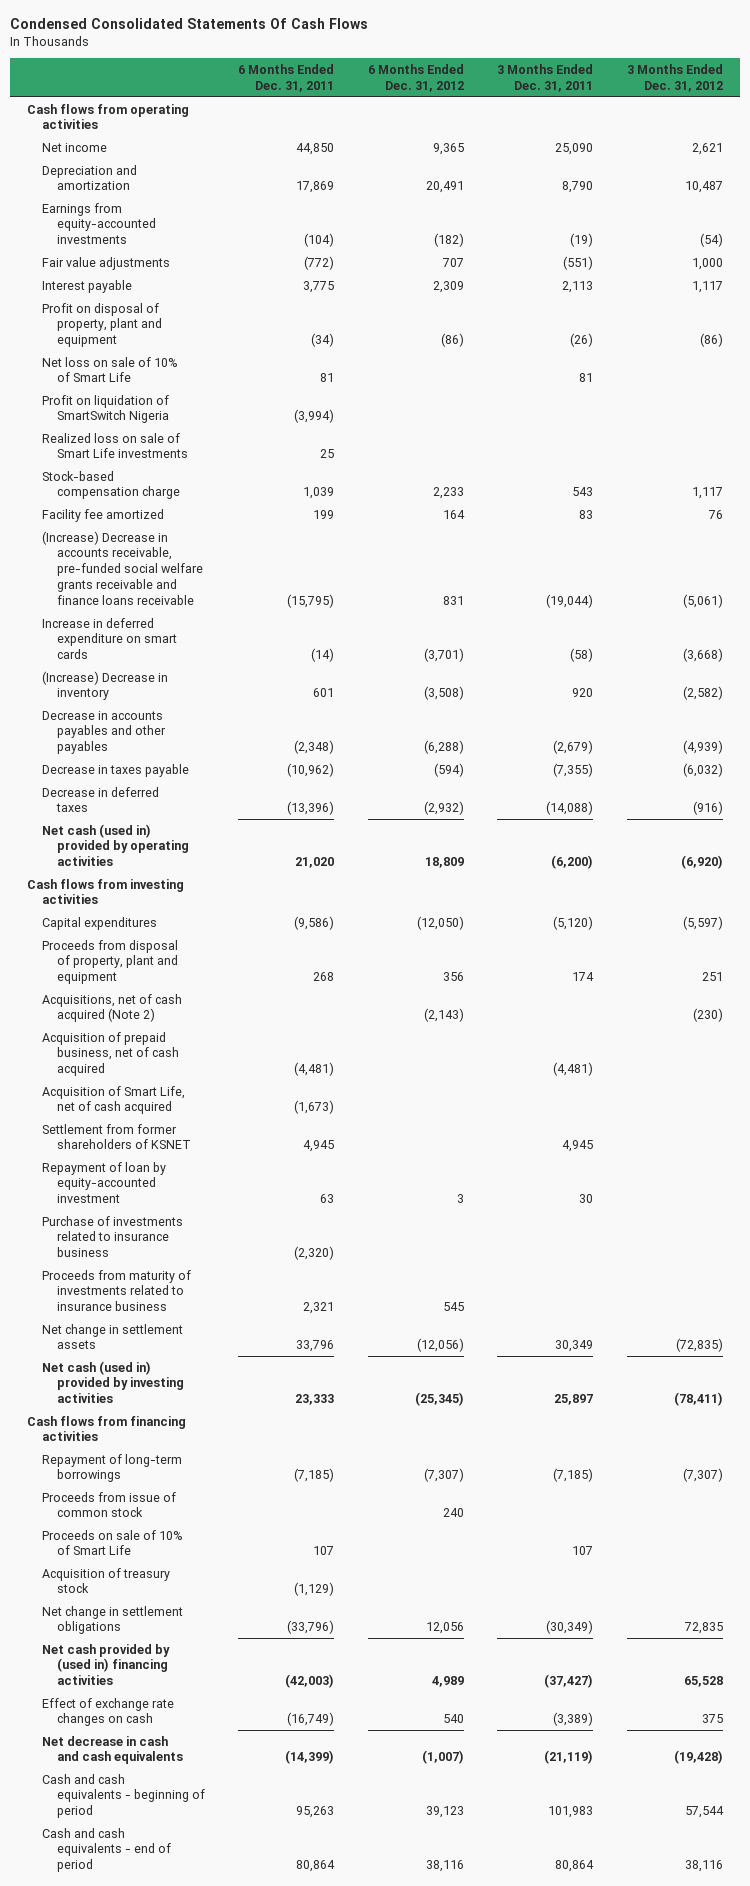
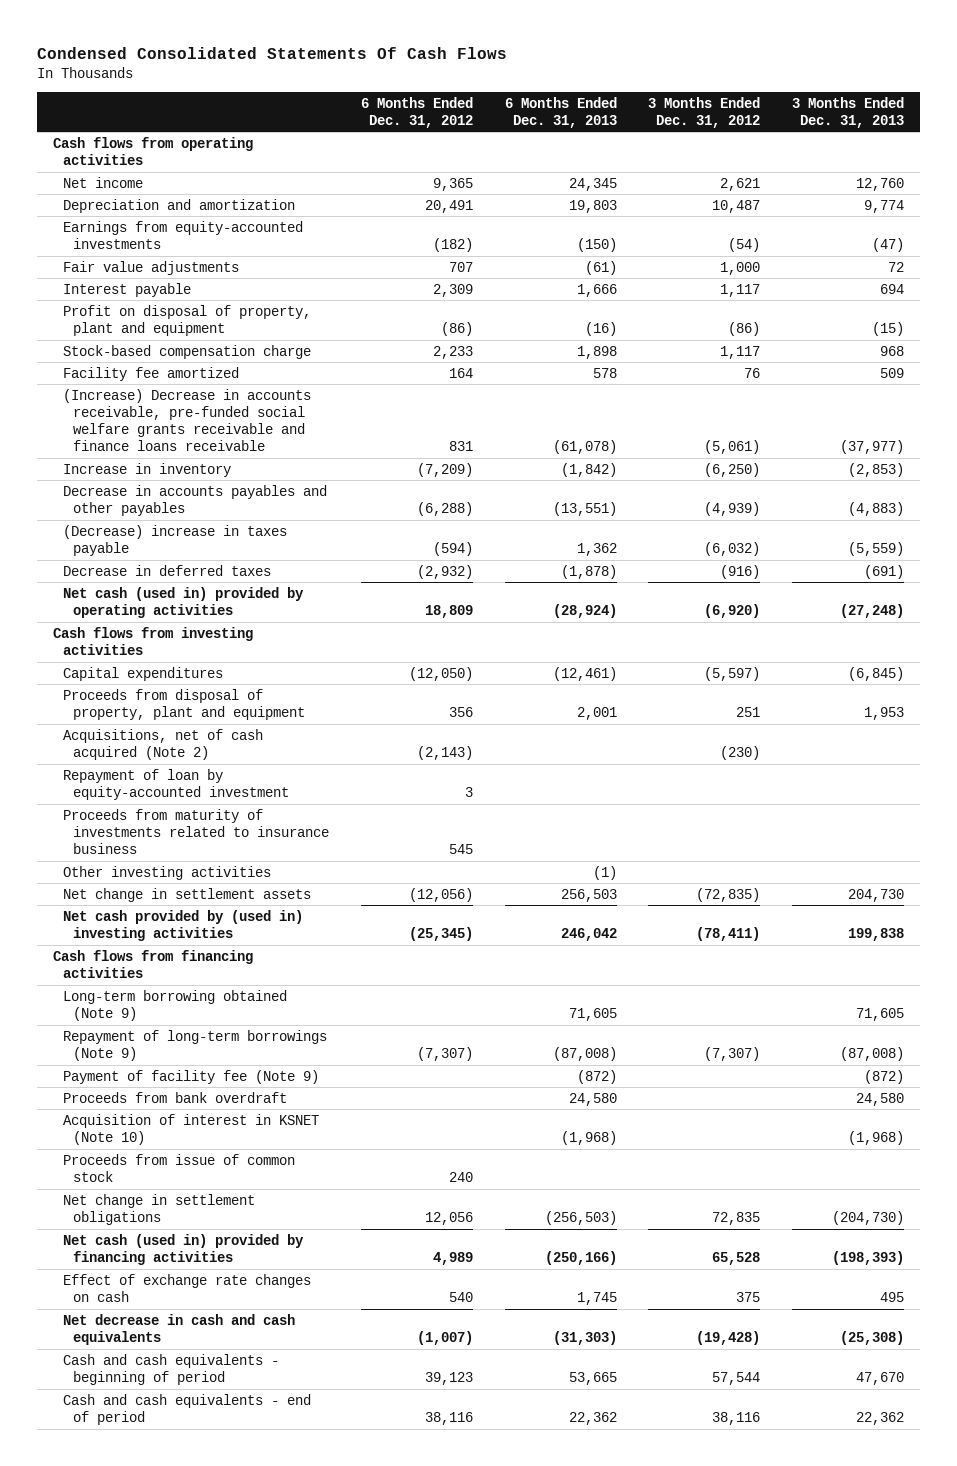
[238,64,335,92] 6 Months Ended Dec. 31, 2011 -> none
[497,64,594,92] 3 Months Ended Dec. 31, 2011 -> none
none -> [504,96,617,128] 6 Months Ended Dec. 31, 2013
none -> [791,96,904,128] 3 Months Ended Dec. 31, 2013
[41,356,178,383] Net loss on sale of 10% of Smart Life -> none
[41,394,169,424] Profit on liquidation of SmartSwitch Nigeria -> none
[41,432,188,459] Realized loss on sale of Smart Life investments -> none
[41,617,177,660] Increase in deferred expenditure on smart cards -> none
[41,670,168,701] (Increase) Decrease in inventory -> [62,462,231,477] Increase in inventory
[423,686,464,701] (3,508) -> [416,462,473,477] (7,209)
[682,686,723,701] (2,582) -> [704,462,761,477] (6,250)
[41,763,189,777] Decrease in taxes payable -> [62,524,287,556] (Decrease) increase in taxes payable
[41,1031,179,1077] Acquisition of prepaid business, net of cash acquired -> none
[41,1085,185,1115] Acquisition of Smart Life, net of cash acquired -> none
[41,1123,191,1150] Settlement from former shareholders of KSNET -> none
[41,1215,183,1258] Purchase of investments related to insurance business -> none
none -> [62,865,271,880] Other investing activities
[41,1360,184,1404] Net cash (used in) provided by investing activities -> [62,909,303,941] Net cash provided by (used in) investing activities
none -> [62,989,287,1021] Long-term borrowing obtained (Note 9)
[41,1453,182,1483] Repayment of long-term borrowings -> [62,1029,327,1061] Repayment of long-term borrowings (Note 9)
none -> [62,1069,319,1084] Payment of facility fee (Note 9)
none -> [62,1091,287,1103] Proceeds from bank overdraft
none -> [62,1113,319,1145] Acquisition of interest in KSNET (Note 10)
[41,1529,183,1556] Proceeds on sale of 10% of Smart Life -> none
[41,1567,170,1594] Acquisition of treasury stock -> none
[41,1643,170,1686] Net cash provided by (used in) financing activities -> [62,1233,304,1265] Net cash (used in) provided by financing activities

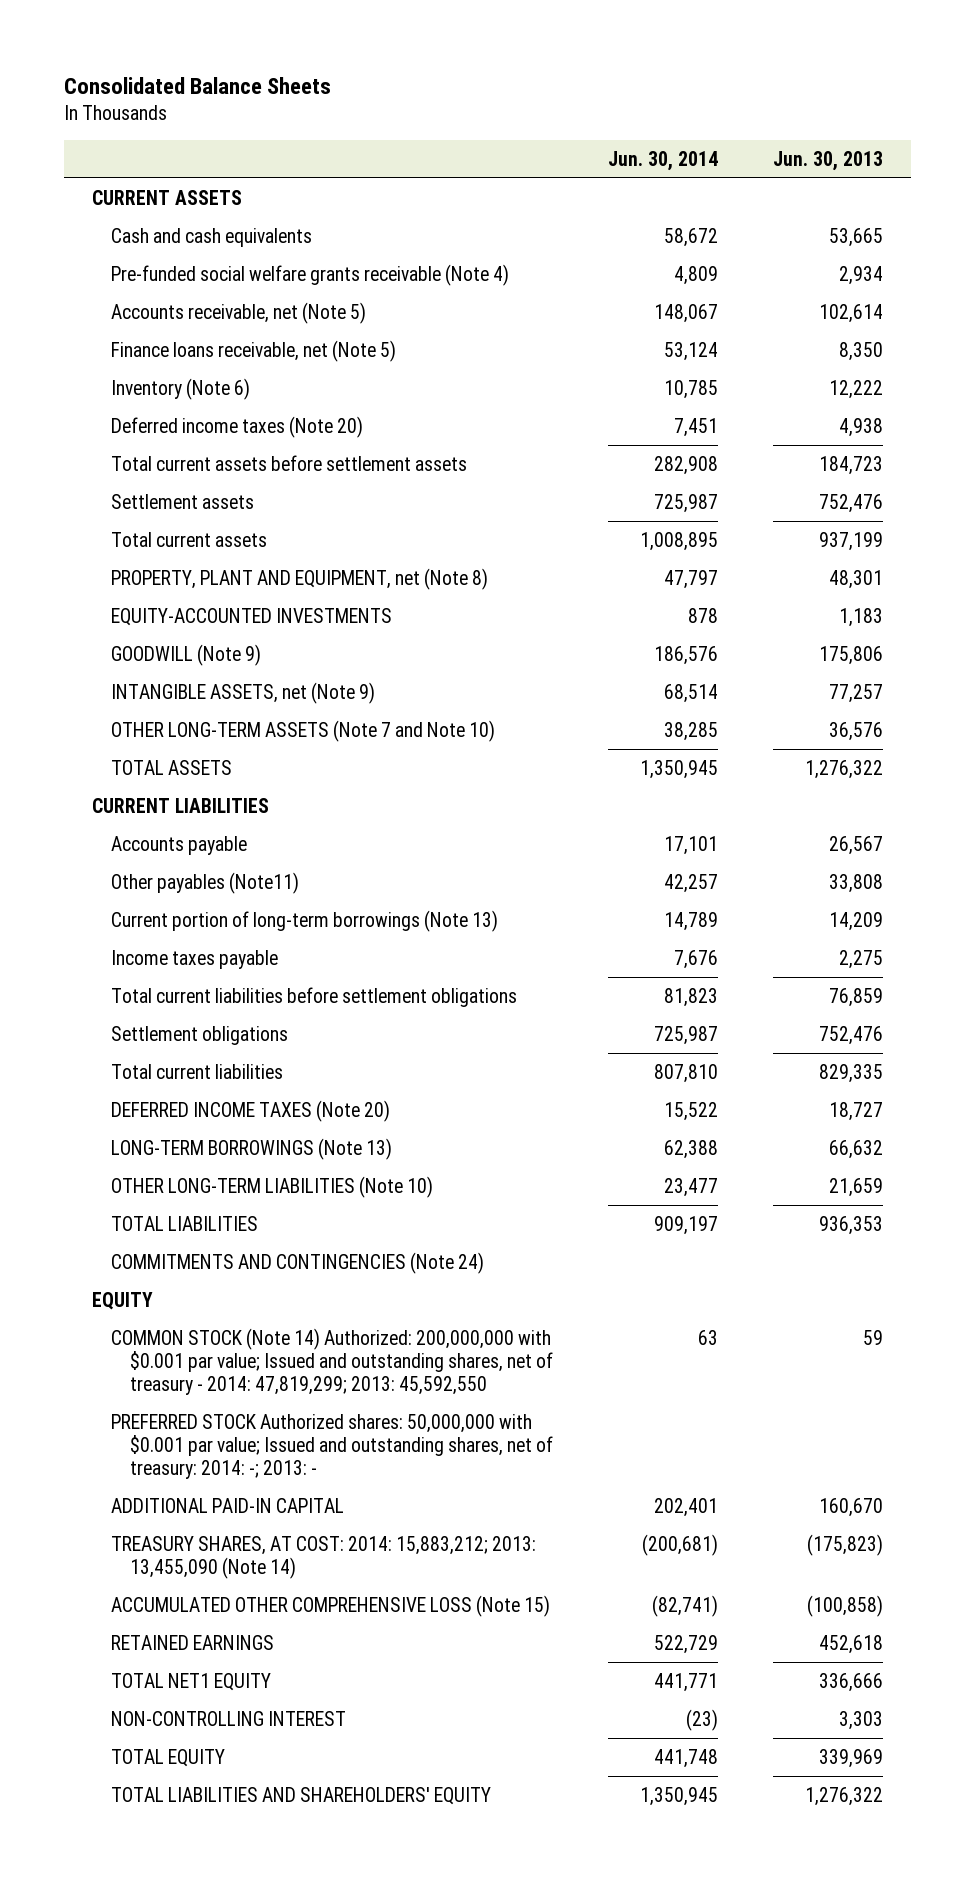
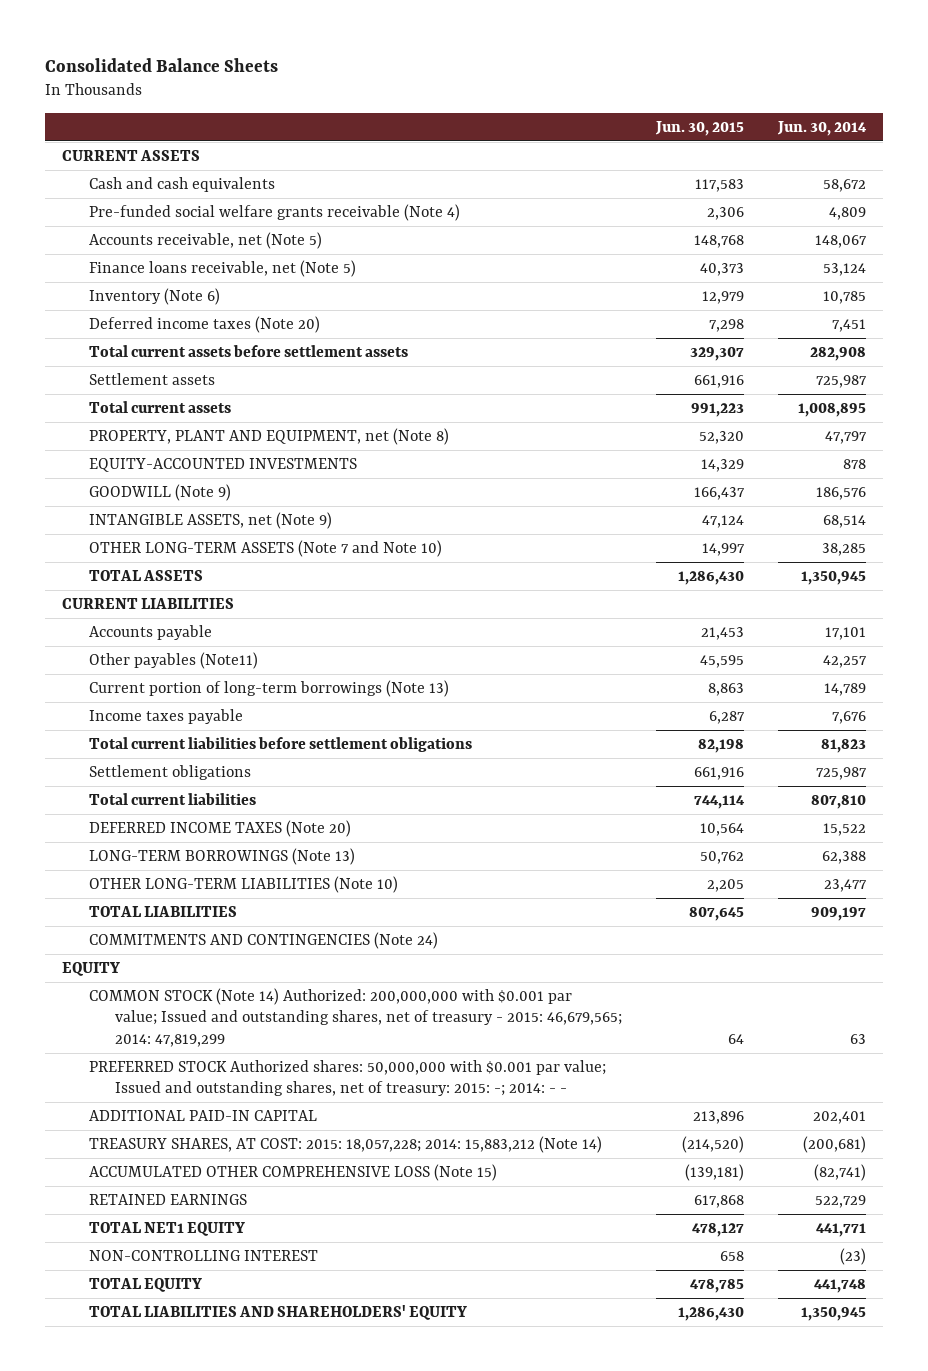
[773,150,884,171] Jun. 30, 2013 -> none
none -> [654,120,744,136] Jun. 30, 2015
[110,1327,553,1395] COMMON STOCK (Note 14) Authorized: 200,000,000 with $0.001 par value; Issued and outstanding shares, net of treasury - 2014: 47,819,299; 2013: 45,592,550 -> [88,987,622,1047] COMMON STOCK (Note 14) Authorized: 200,000,000 with $0.001 par value; Issued and outstanding shares, net of treasury - 2015: 46,679,565; 2014: 47,819,299
[110,1413,553,1479] PREFERRED STOCK Authorized shares: 50,000,000 with $0.001 par value; Issued and outstanding shares, net of treasury: 2014: -; 2013: - -> [88,1059,606,1097] PREFERRED STOCK Authorized shares: 50,000,000 with $0.001 par value; Issued and outstanding shares, net of treasury: 2015: -; 2014: - -
[110,1535,536,1579] TREASURY SHARES, AT COST: 2014: 15,883,212; 2013: 13,455,090 (Note 14) -> [88,1135,602,1153] TREASURY SHARES, AT COST: 2015: 18,057,228; 2014: 15,883,212 (Note 14)

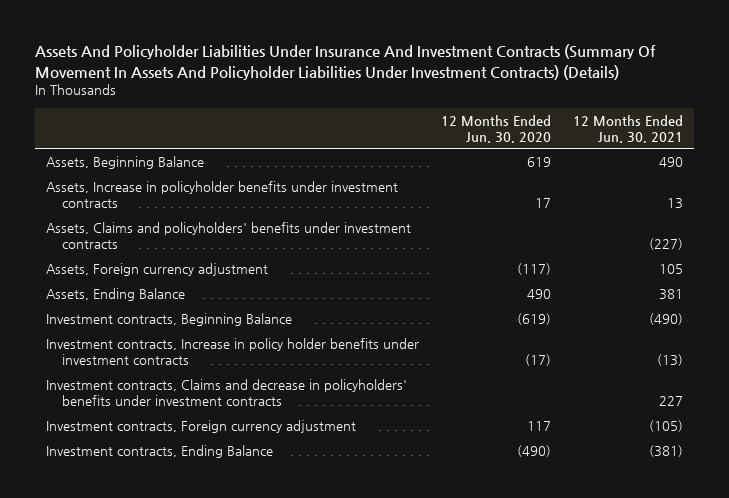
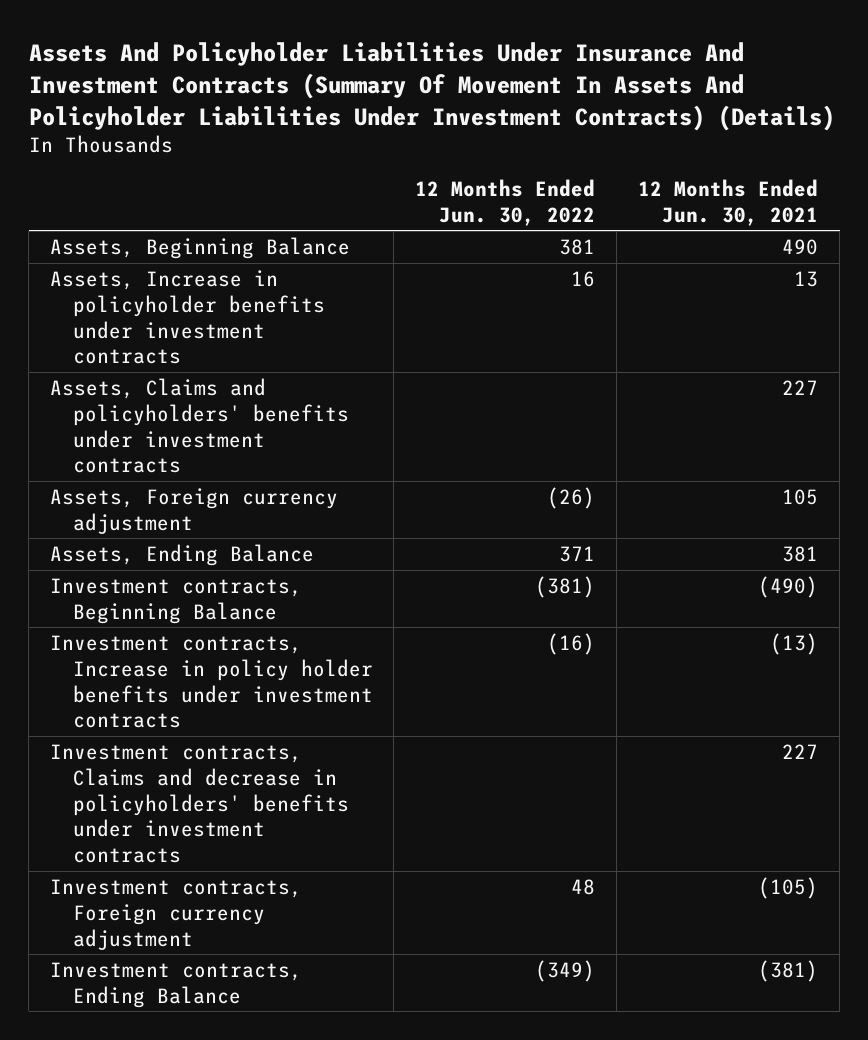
[441,114,552,143] 12 Months Ended Jun. 30, 2020 -> none
none -> [415,178,596,226] 12 Months Ended Jun. 30, 2022
[648,237,683,250] (227) -> [782,380,819,396] 227

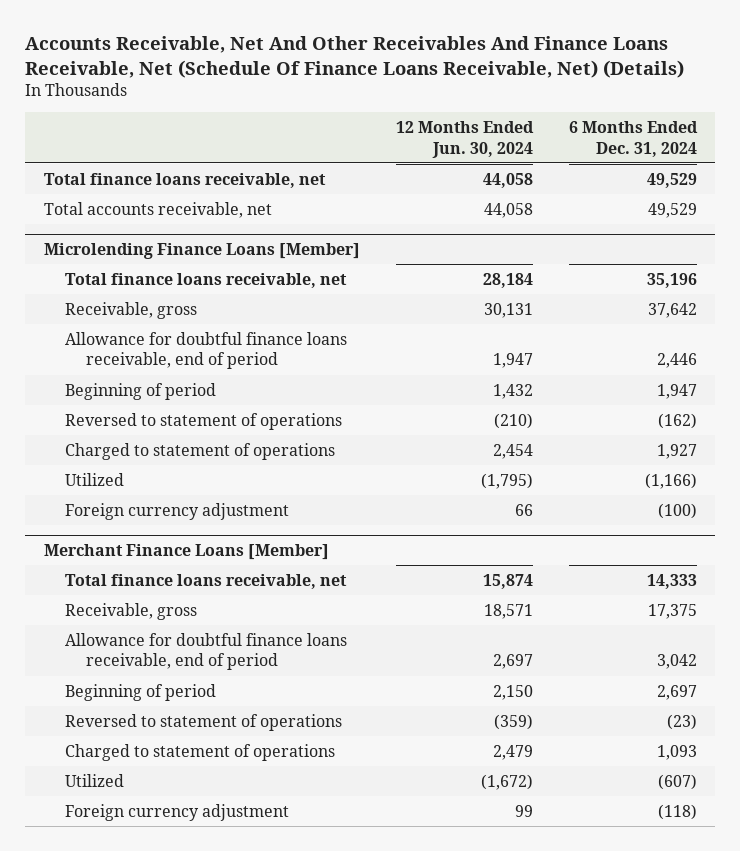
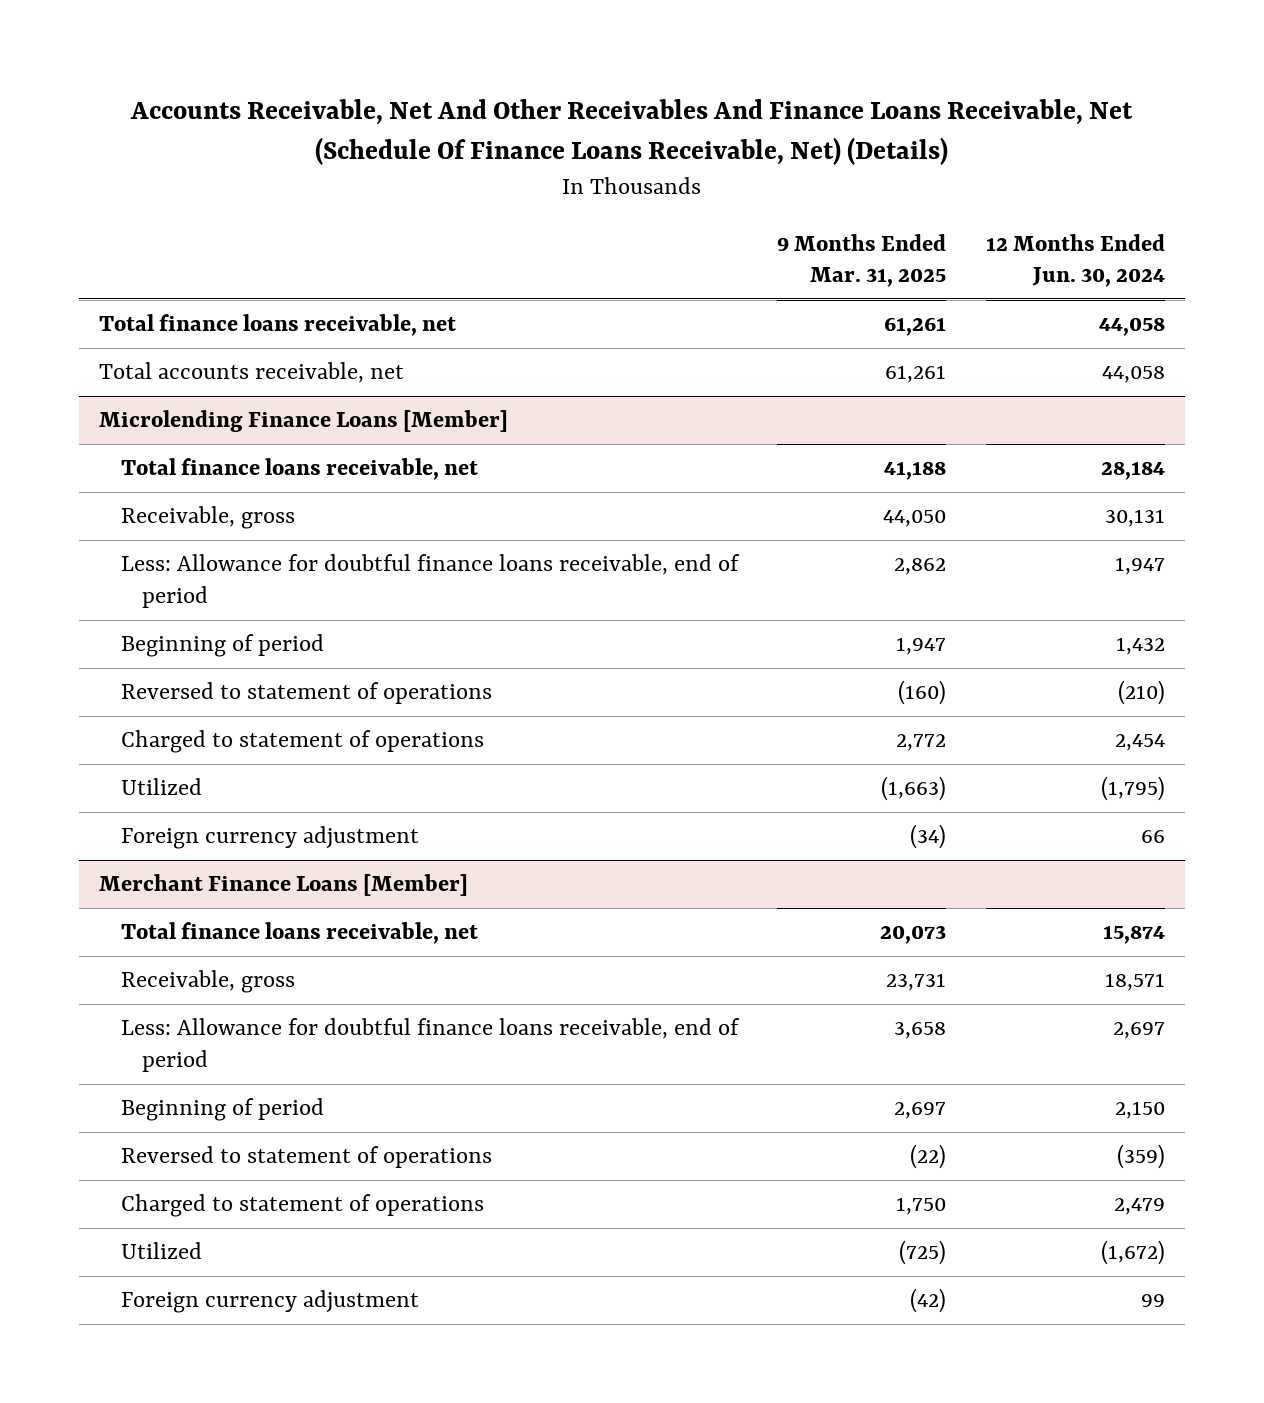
[568,120,698,157] 6 Months Ended Dec. 31, 2024 -> none
none -> [777,233,947,288] 9 Months Ended Mar. 31, 2025
[64,331,347,370] Allowance for doubtful finance loans receivable, end of period -> [120,554,740,608] Less: Allowance for doubtful finance loans receivable, end of period
[64,632,347,671] Allowance for doubtful finance loans receivable, end of period -> [120,1018,740,1072] Less: Allowance for doubtful finance loans receivable, end of period

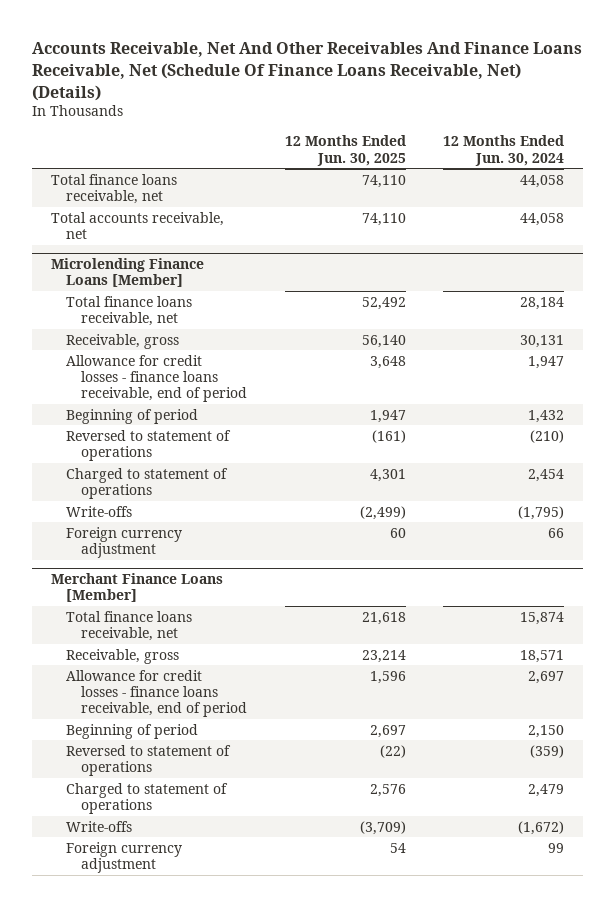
[777,233,947,288] 9 Months Ended Mar. 31, 2025 -> none
none -> [284,135,406,166] 12 Months Ended Jun. 30, 2025
[120,554,740,608] Less: Allowance for doubtful finance loans receivable, end of period -> [66,354,248,403] Allowance for credit losses - finance loans receivable, end of period
[120,778,202,796] Utilized -> [66,505,133,517] Write-offs
[120,1018,740,1072] Less: Allowance for doubtful finance loans receivable, end of period -> [66,669,248,718] Allowance for credit losses - finance loans receivable, end of period
[120,1242,202,1260] Utilized -> [66,820,133,832] Write-offs

